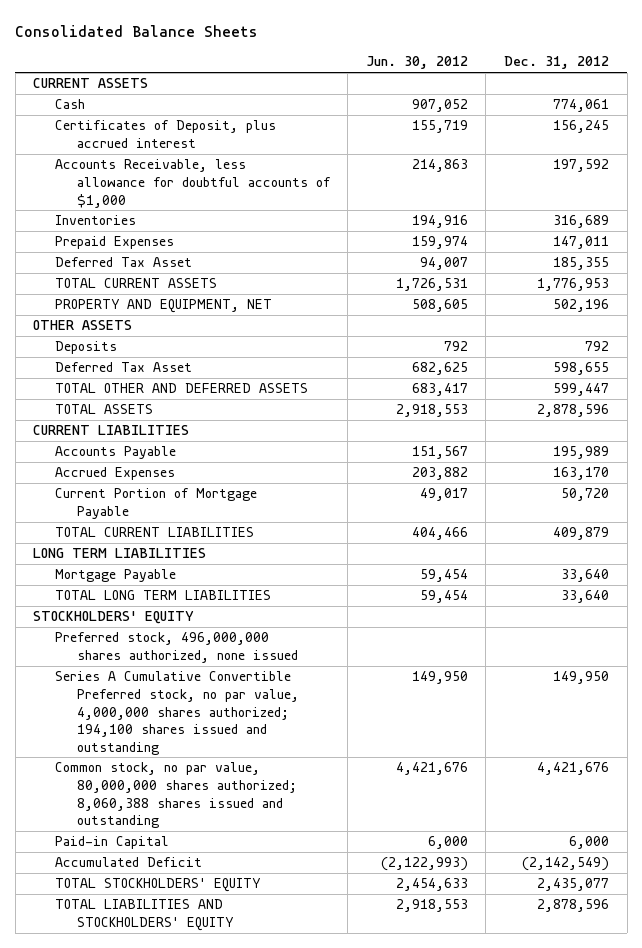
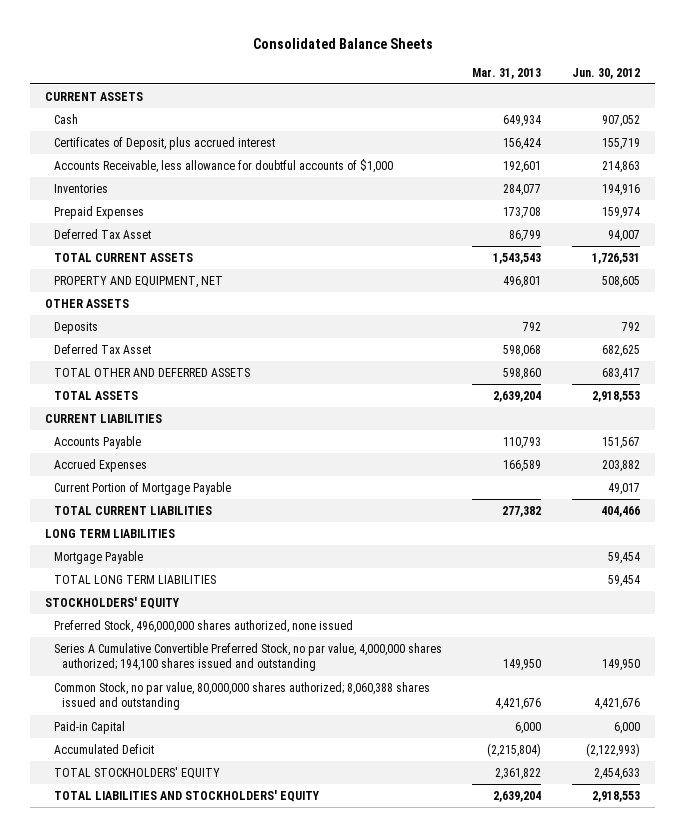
[504,56,610,70] Dec. 31, 2012 -> none
none -> [472,67,542,79] Mar. 31, 2013
[54,632,298,663] Preferred stock, 496,000,000 shares authorized, none issued -> [53,619,353,633] Preferred Stock, 496,000,000 shares authorized, none issued
[54,671,299,755] Series A Cumulative Convertible Preferred stock, no par value, 4,000,000 shares authorized; 194,100 shares issued and outstanding -> [53,642,442,672] Series A Cumulative Convertible Preferred Stock, no par value, 4,000,000 shares authorized; 194,100 shares issued and outstanding
[54,762,297,829] Common stock, no par value, 80,000,000 shares authorized; 8,060,388 shares issued and outstanding -> [53,681,430,711] Common Stock, no par value, 80,000,000 shares authorized; 8,060,388 shares issued and outstanding

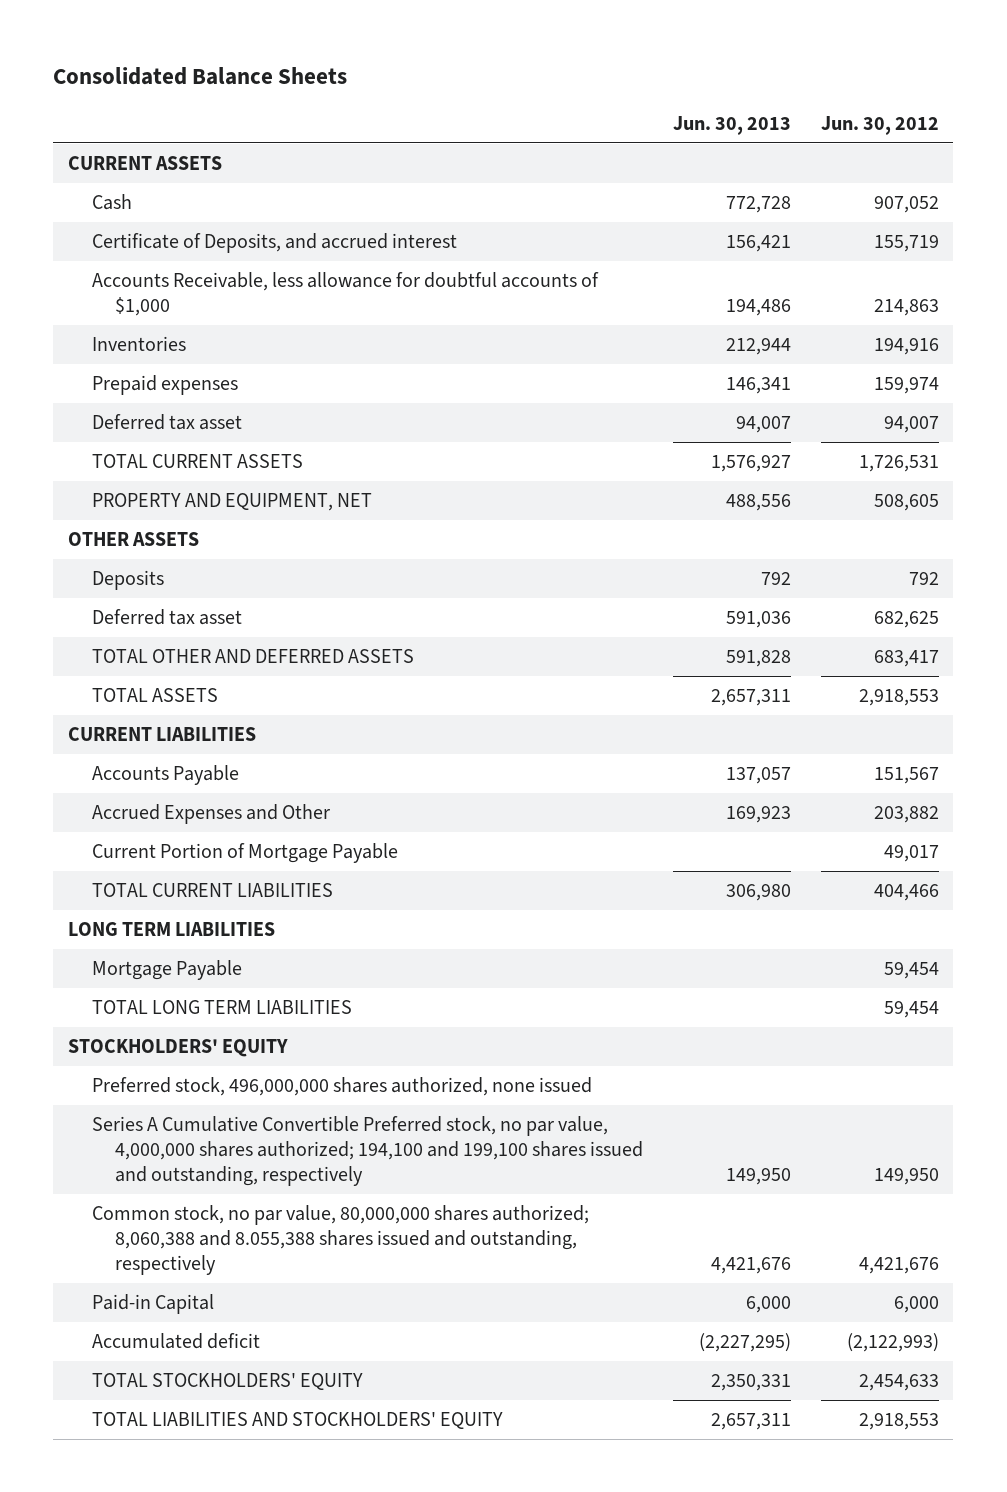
[472,67,542,79] Mar. 31, 2013 -> none
none -> [673,115,792,135] Jun. 30, 2013
[53,136,275,150] Certificates of Deposit, plus accrued interest -> [91,232,457,253] Certificate of Deposits, and accrued interest
[53,205,144,219] Prepaid Expenses -> [91,374,238,395] Prepaid expenses
[53,228,151,239] Deferred Tax Asset -> [91,413,242,430] Deferred tax asset
[53,343,151,354] Deferred Tax Asset -> [91,608,242,625] Deferred tax asset
[53,458,147,472] Accrued Expenses -> [91,803,330,824] Accrued Expenses and Other
[53,619,353,633] Preferred Stock, 496,000,000 shares authorized, none issued -> [91,1076,592,1096] Preferred stock, 496,000,000 shares authorized, none issued
[53,642,442,672] Series A Cumulative Convertible Preferred Stock, no par value, 4,000,000 shares authorized; 194,100 shares issued and outstanding -> [91,1115,644,1186] Series A Cumulative Convertible Preferred stock, no par value, 4,000,000 shares authorized; 194,100 and 199,100 shares issued and outstanding, respectively
[53,681,430,711] Common Stock, no par value, 80,000,000 shares authorized; 8,060,388 shares issued and outstanding -> [91,1204,589,1275] Common stock, no par value, 80,000,000 shares authorized; 8,060,388 and 8.055,388 shares issued and outstanding, respectively
[53,743,154,754] Accumulated Deficit -> [91,1332,260,1349] Accumulated deficit

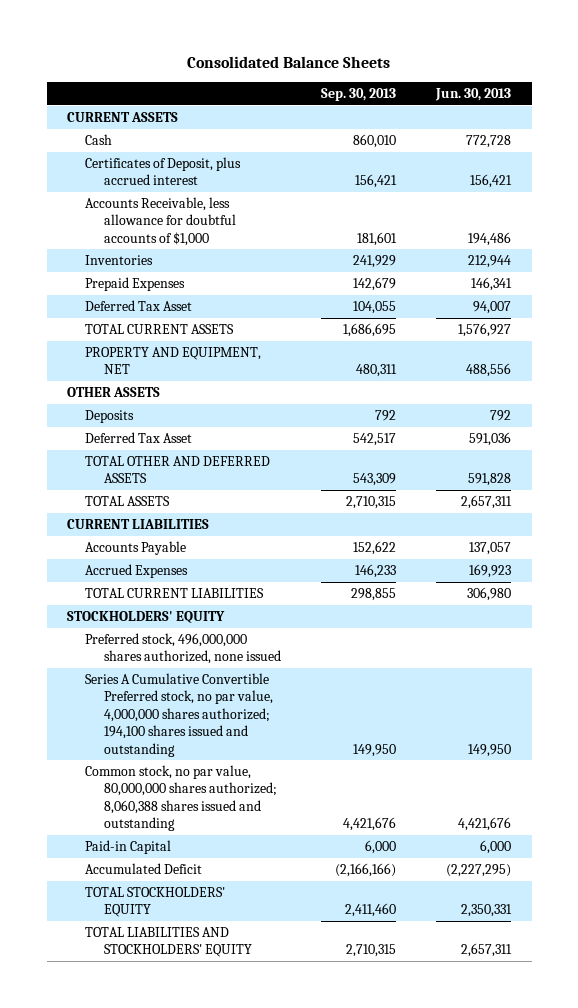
[820,115,939,135] Jun. 30, 2012 -> none
none -> [321,88,397,102] Sep. 30, 2013
[91,232,457,253] Certificate of Deposits, and accrued interest -> [85,157,242,186] Certificates of Deposit, plus accrued interest
[91,374,238,395] Prepaid expenses -> [85,277,186,292] Prepaid Expenses
[91,413,242,430] Deferred tax asset -> [85,300,193,312] Deferred Tax Asset
[91,608,242,625] Deferred tax asset -> [85,432,193,444] Deferred Tax Asset
[91,842,398,863] Current Portion of Mortgage Payable -> none
[91,803,330,824] Accrued Expenses and Other -> [85,564,189,579] Accrued Expenses
[67,921,275,936] LONG TERM LIABILITIES -> none
[91,959,242,980] Mortgage Payable -> none
[91,999,352,1014] TOTAL LONG TERM LIABILITIES -> none
[91,1115,644,1186] Series A Cumulative Convertible Preferred stock, no par value, 4,000,000 shares authorized; 194,100 and 199,100 shares issued and outstanding, respectively -> [85,673,273,757] Series A Cumulative Convertible Preferred stock, no par value, 4,000,000 shares authorized; 194,100 shares issued and outstanding
[91,1204,589,1275] Common stock, no par value, 80,000,000 shares authorized; 8,060,388 and 8.055,388 shares issued and outstanding, respectively -> [85,765,277,832] Common stock, no par value, 80,000,000 shares authorized; 8,060,388 shares issued and outstanding
[91,1332,260,1349] Accumulated deficit -> [85,863,203,875] Accumulated Deficit

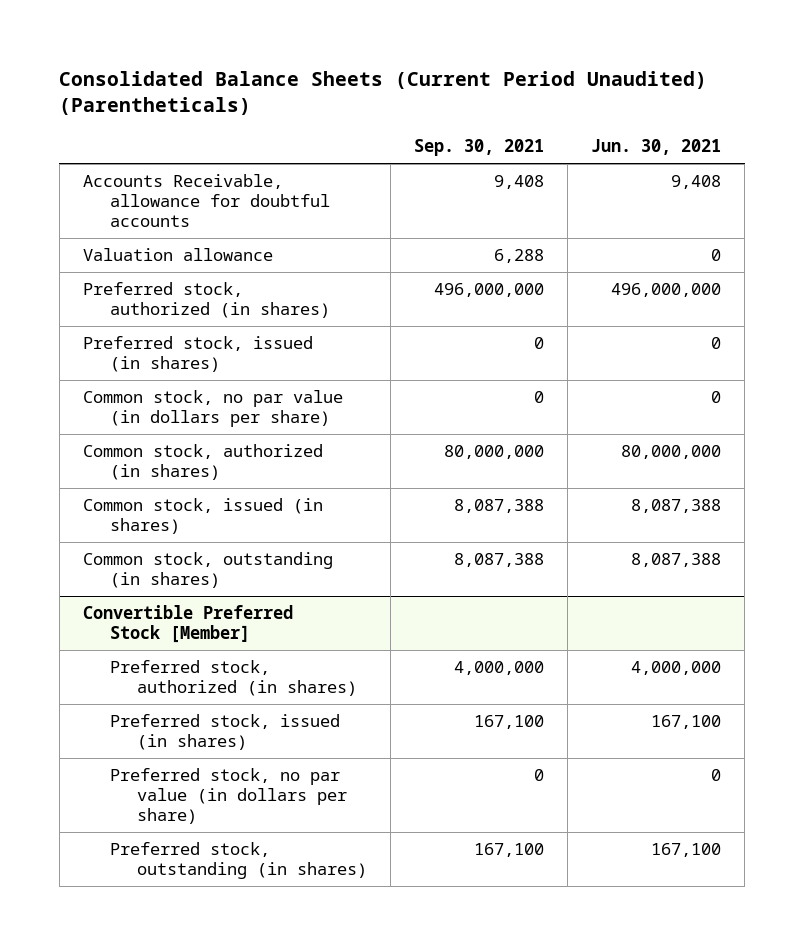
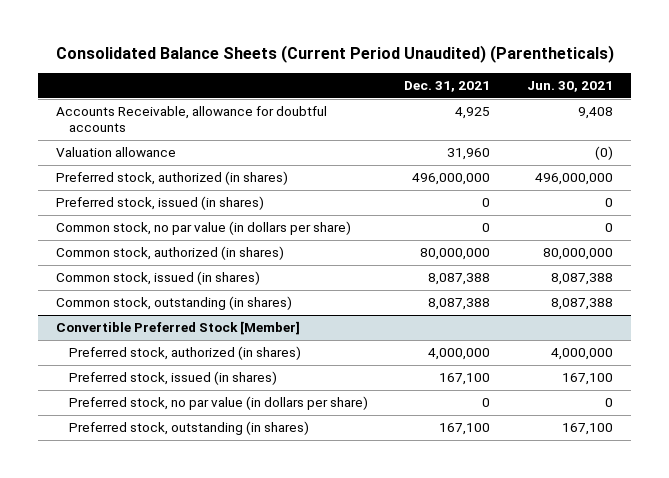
[414,139,545,157] Sep. 30, 2021 -> none
none -> [404,81,491,93] Dec. 31, 2021
[711,249,722,262] 0 -> [594,146,613,161] (0)

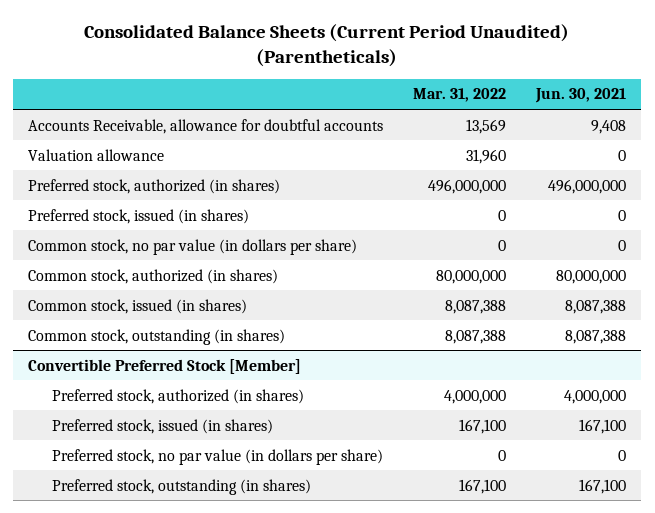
[404,81,491,93] Dec. 31, 2021 -> none
none -> [413,88,507,103] Mar. 31, 2022
[594,146,613,161] (0) -> [618,149,627,161] 0

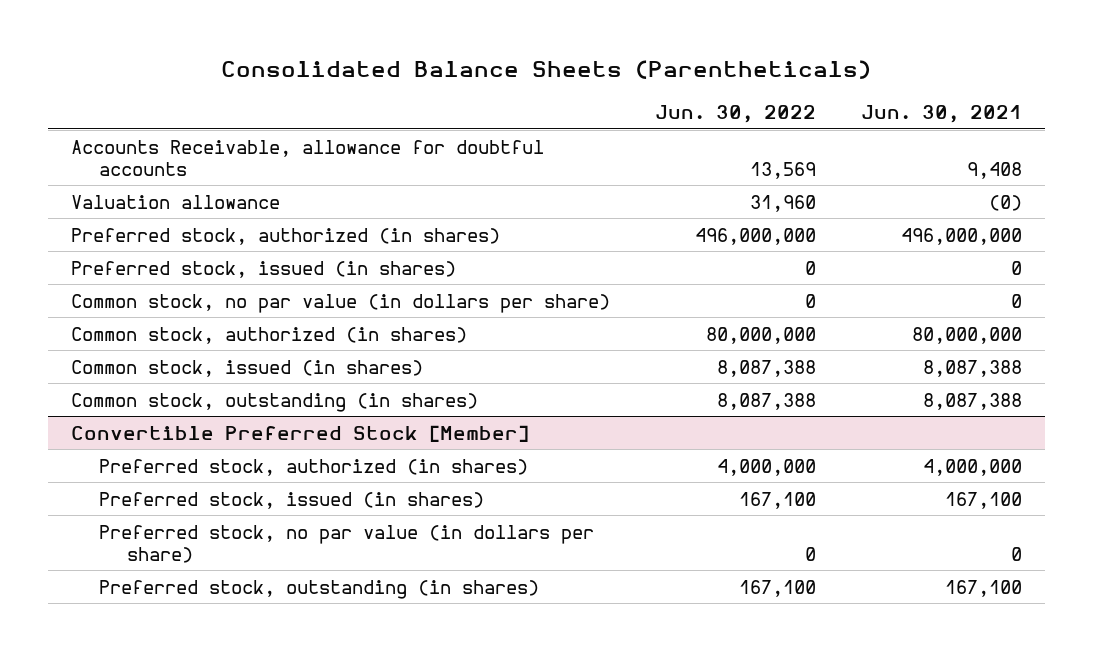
[84,23,570,67] Consolidated Balance Sheets (Current Period Unaudited) (Parentheticals) -> [221,59,872,79] Consolidated Balance Sheets (Parentheticals)
[413,88,507,103] Mar. 31, 2022 -> none
none -> [654,105,816,124] Jun. 30, 2022
[618,149,627,161] 0 -> [988,194,1022,211] (0)

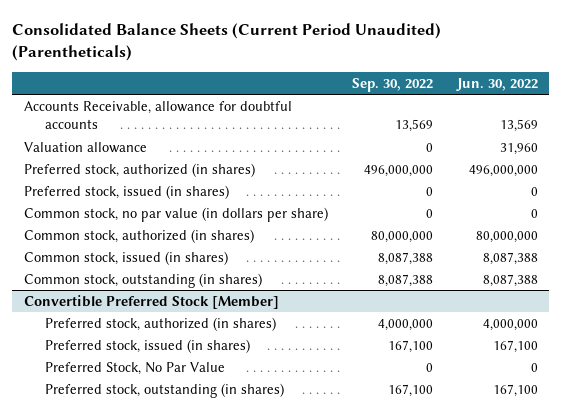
[221,59,872,79] Consolidated Balance Sheets (Parentheticals) -> [12,22,442,62] Consolidated Balance Sheets (Current Period Unaudited) (Parentheticals)
[860,105,1022,124] Jun. 30, 2021 -> none
none -> [351,77,433,92] Sep. 30, 2022
[98,524,594,563] Preferred stock, no par value (in dollars per share) -> [45,361,226,375] Preferred Stock, No Par Value

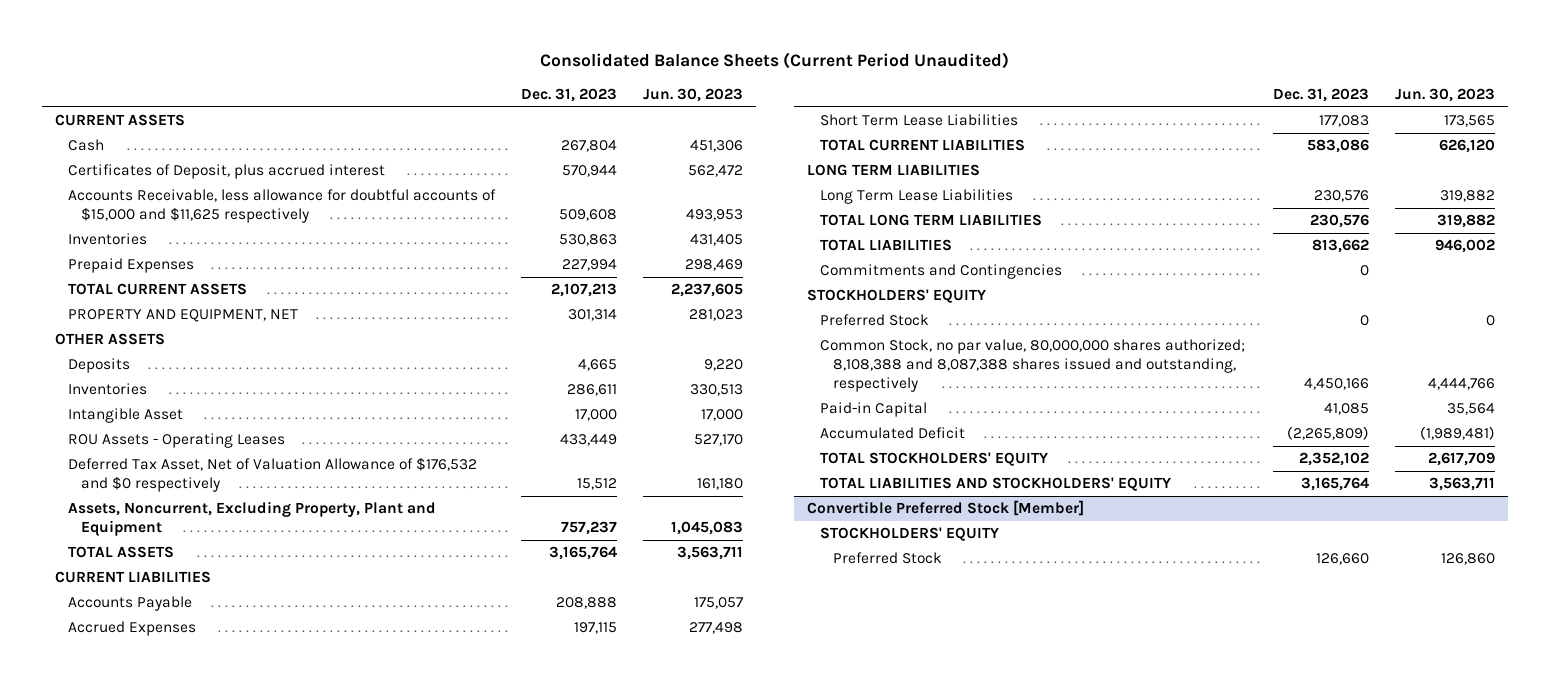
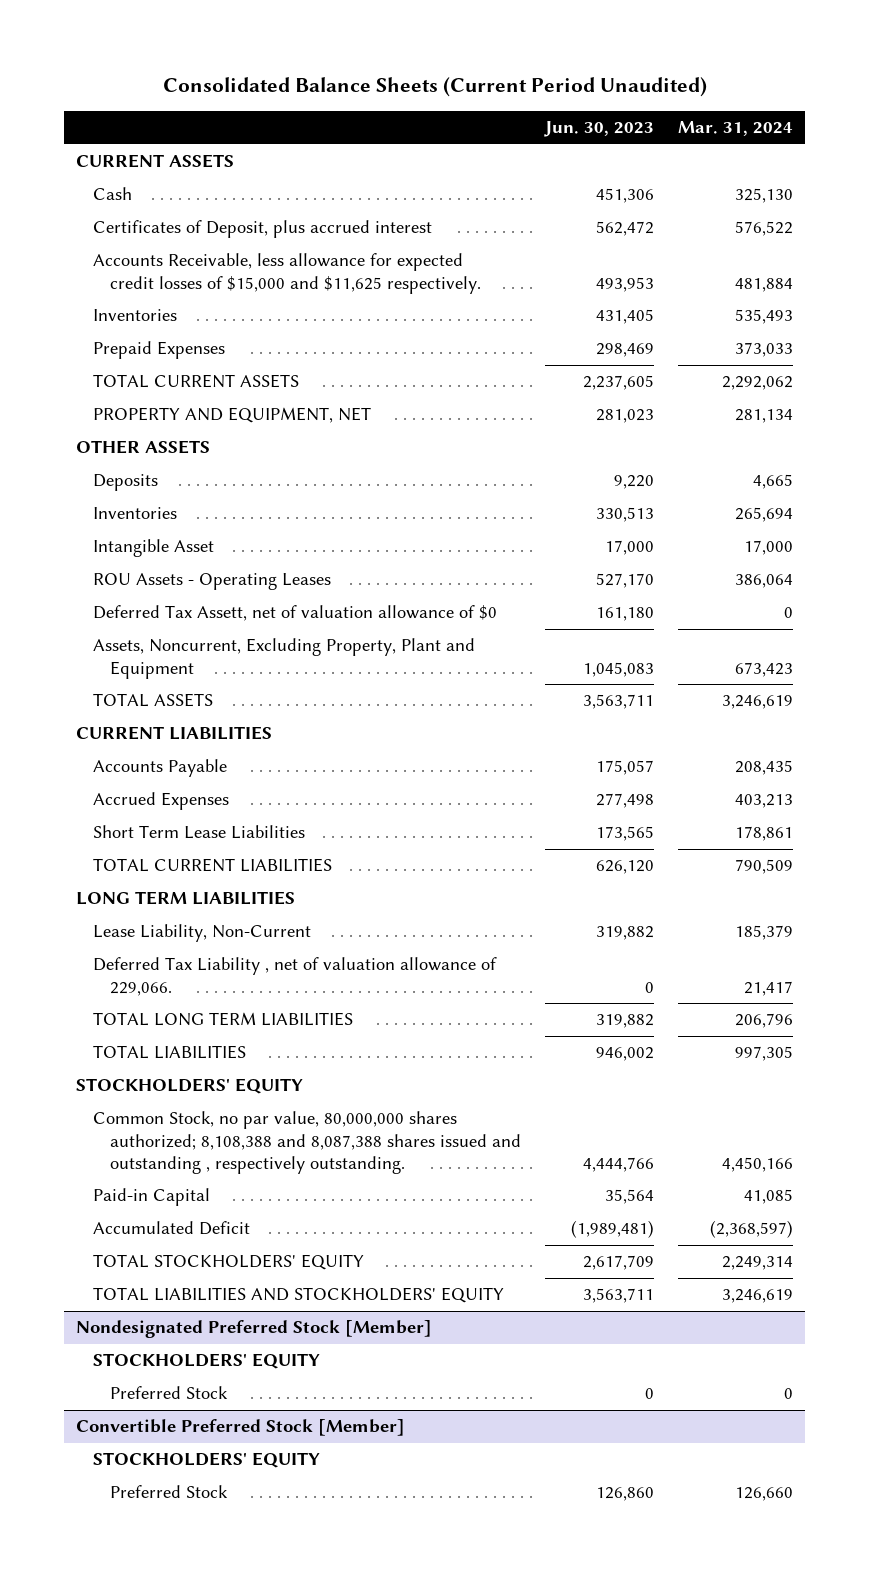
[520,87,617,102] Dec. 31, 2023 -> none
none -> [678,121,794,137] Mar. 31, 2024
[68,189,497,224] Accounts Receivable, less allowance for doubtful accounts of $15,000 and $11,625 respectively -> [93,253,482,294] Accounts Receivable, less allowance for expected credit losses of $15,000 and $11,625 respectively.
[68,457,478,493] Deferred Tax Asset, Net of Valuation Allowance of $176,532 and $0 respectively -> [93,605,498,622] Deferred Tax Assett, net of valuation allowance of $0
[820,189,1014,205] Long Term Lease Liabilities -> [93,924,312,943] Lease Liability, Non-Current
none -> [93,957,498,996] Deferred Tax Liability , net of valuation allowance of 229,066.
[820,264,1063,280] Commitments and Contingencies -> none
[820,314,930,327] Preferred Stock -> none
[820,339,1246,392] Common Stock, no par value, 80,000,000 shares authorized; 8,108,388 and 8,087,388 shares issued and outstanding, respectively -> [93,1111,522,1174] Common Stock, no par value, 80,000,000 shares authorized; 8,108,388 and 8,087,388 shares issued and outstanding , respectively outstanding.
none -> [75,1320,432,1339] Nondesignated Preferred Stock [Member]
none -> [93,1353,321,1370] STOCKHOLDERS' EQUITY
none -> [110,1386,229,1400] Preferred Stock

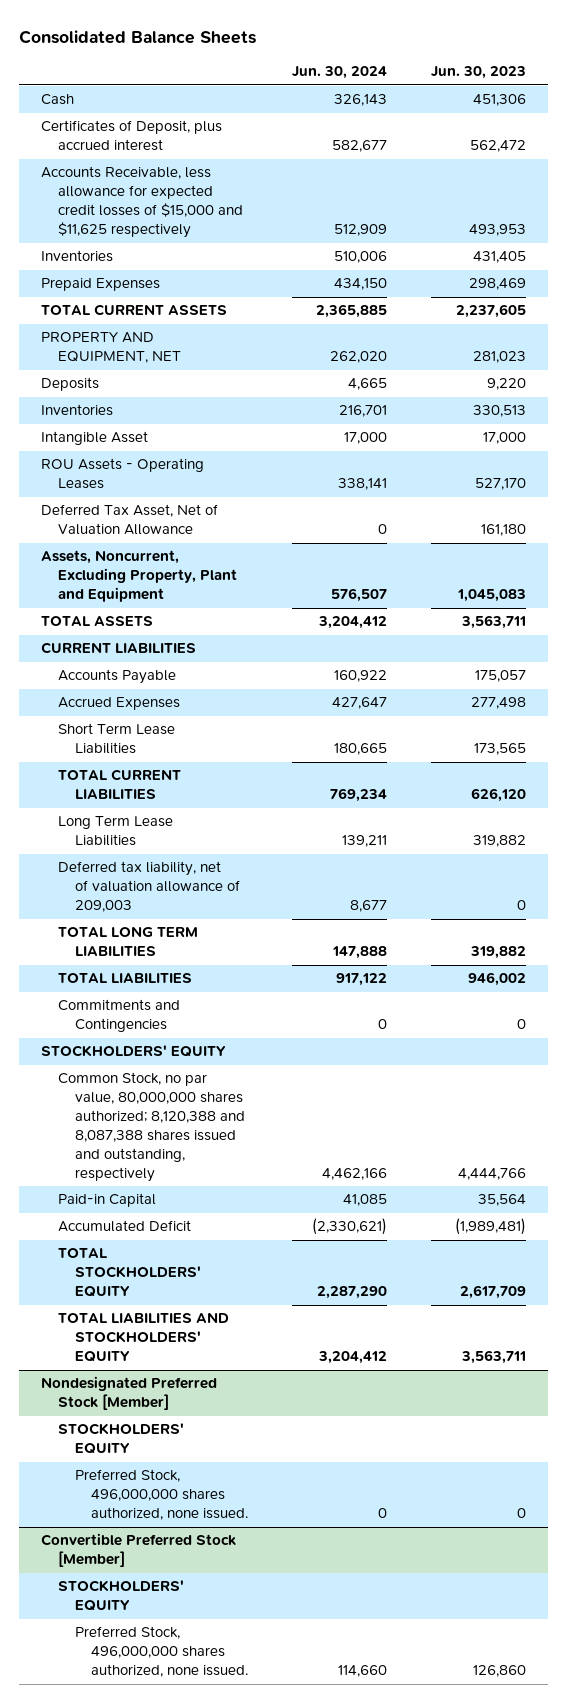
[162,77,707,98] Consolidated Balance Sheets (Current Period Unaudited) -> [19,29,257,44] Consolidated Balance Sheets
[678,121,794,137] Mar. 31, 2024 -> none
none -> [292,66,388,80] Jun. 30, 2024
[75,154,234,169] CURRENT ASSETS -> none
[93,253,482,294] Accounts Receivable, less allowance for expected credit losses of $15,000 and $11,625 respectively. -> [41,166,244,239] Accounts Receivable, less allowance for expected credit losses of $15,000 and $11,625 respectively
[75,440,210,455] OTHER ASSETS -> none
[93,605,498,622] Deferred Tax Assett, net of valuation allowance of $0 -> [41,504,219,536] Deferred Tax Asset, Net of Valuation Allowance
[75,891,295,906] LONG TERM LIABILITIES -> none
[93,924,312,943] Lease Liability, Non-Current -> [58,816,174,847] Long Term Lease Liabilities
[93,957,498,996] Deferred Tax Liability , net of valuation allowance of 229,066. -> [58,861,240,913] Deferred tax liability, net of valuation allowance of 209,003
none -> [58,999,181,1033] Commitments and Contingencies
[93,1111,522,1174] Common Stock, no par value, 80,000,000 shares authorized; 8,108,388 and 8,087,388 shares issued and outstanding , respectively outstanding. -> [58,1072,245,1183] Common Stock, no par value, 80,000,000 shares authorized; 8,120,388 and 8,087,388 shares issued and outstanding, respectively
[110,1386,229,1400] Preferred Stock -> [74,1469,249,1521] Preferred Stock, 496,000,000 shares authorized, none issued.
[110,1485,229,1499] Preferred Stock -> [74,1626,249,1678] Preferred Stock, 496,000,000 shares authorized, none issued.

